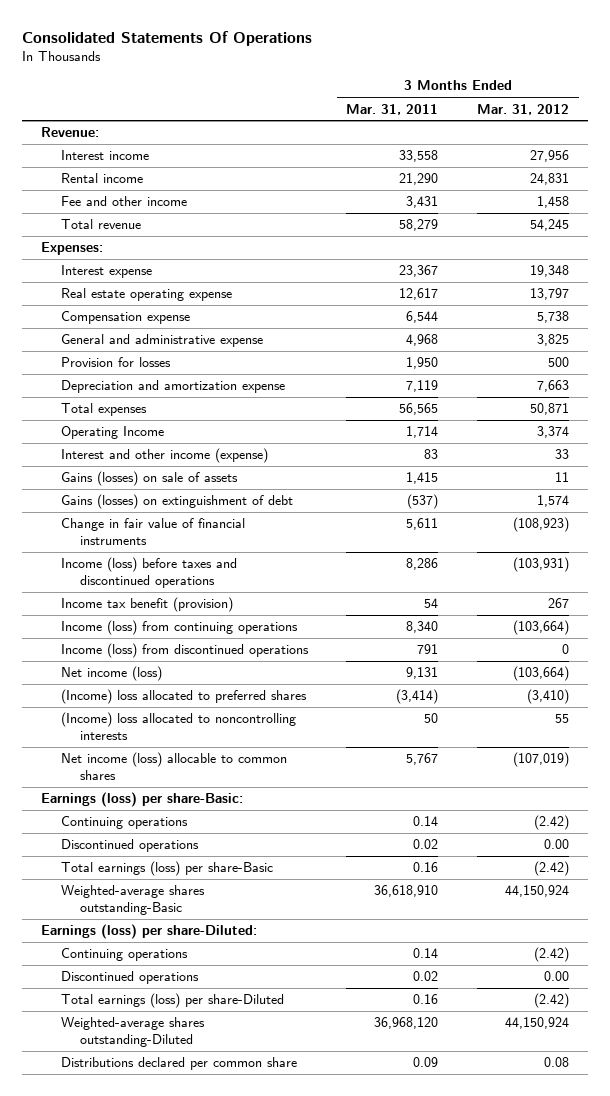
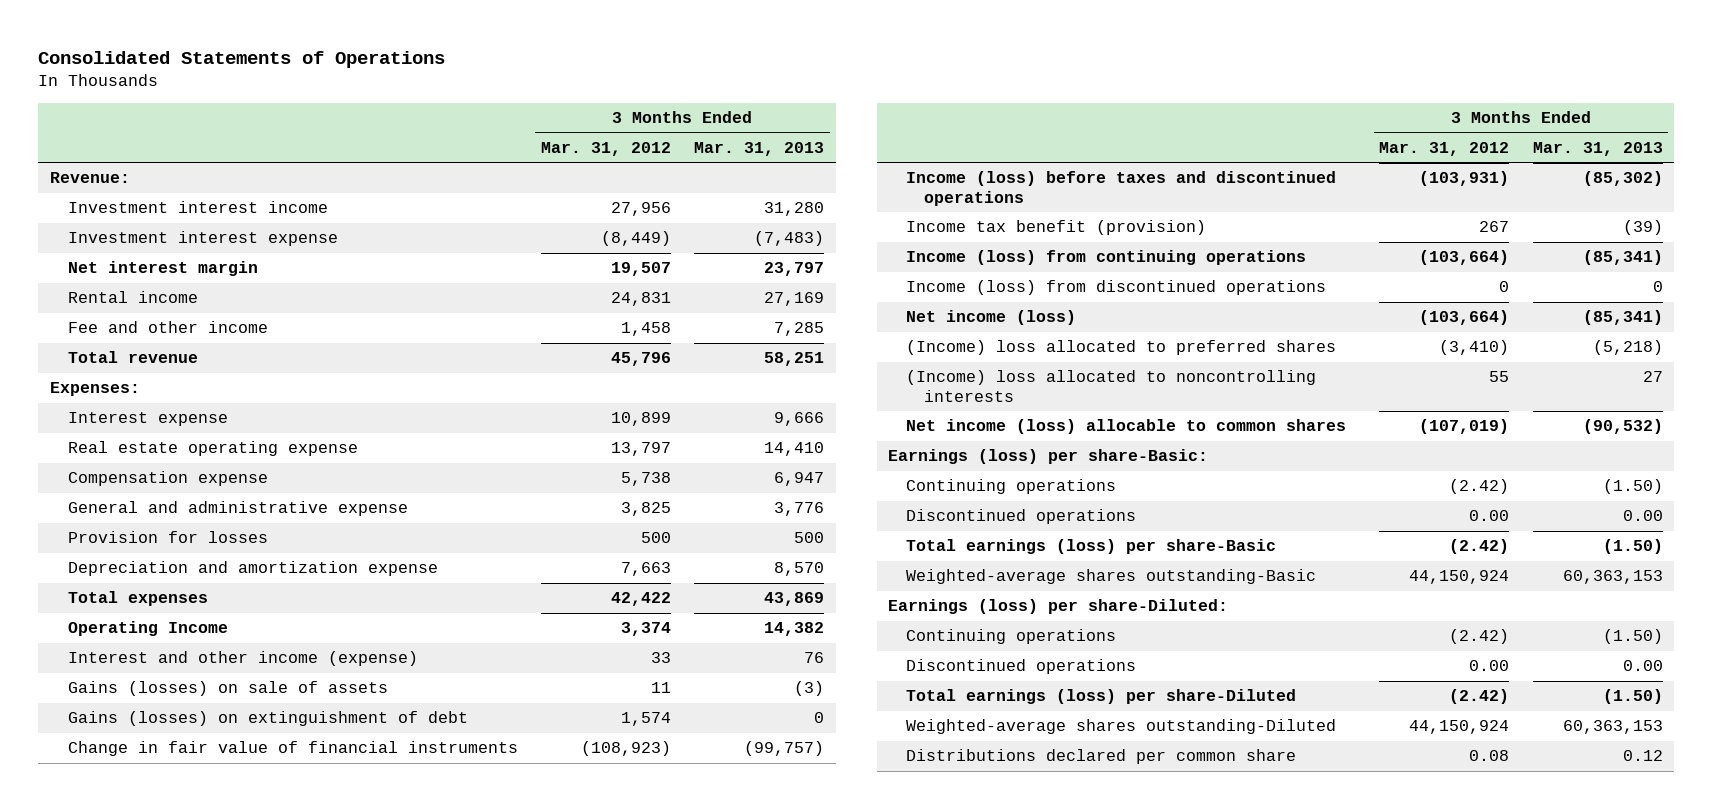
[21,30,312,46] Consolidated Statements Of Operations -> [38,50,446,68] Consolidated Statements of Operations
[346,103,439,115] Mar. 31, 2011 -> none
none -> [694,141,825,156] Mar. 31, 2013
[60,150,149,161] Interest income -> [67,201,328,214] Investment interest income
none -> [67,231,338,247] Investment interest expense
none -> [67,261,258,277] Net interest margin
[529,219,569,232] 54,245 -> [610,352,671,367] 45,796
[529,265,569,278] 19,348 -> [610,412,671,427] 10,899
[529,403,569,416] 50,871 -> [610,592,671,607] 42,422

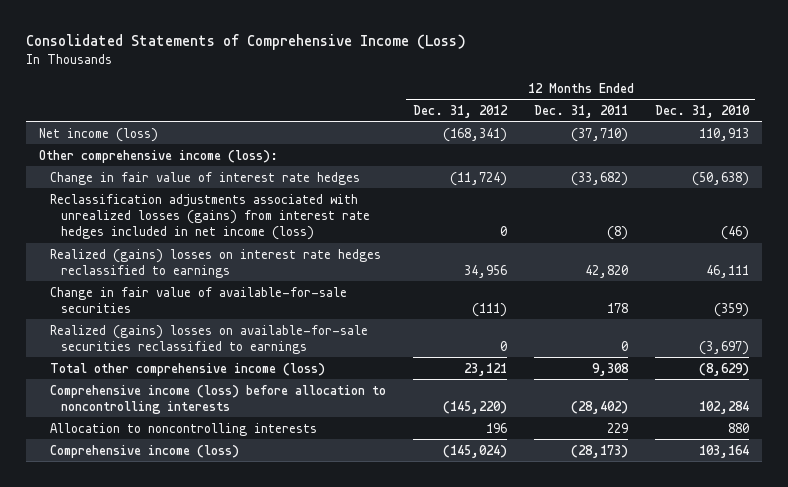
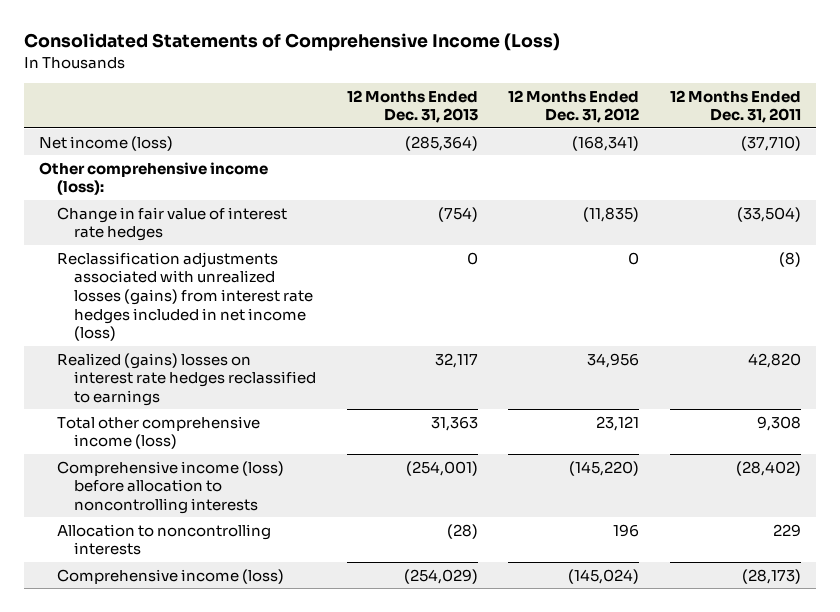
[654,104,750,118] Dec. 31, 2010 -> none
none -> [346,89,478,124] 12 Months Ended Dec. 31, 2013
[449,171,507,186] (11,724) -> [583,206,640,222] (11,835)
[570,171,628,186] (33,682) -> [737,206,802,222] (33,504)
[49,286,347,313] Change in fair value of available-for-sale securities -> none
[49,324,368,354] Realized (gains) losses on available-for-sale securities reclassified to earnings -> none

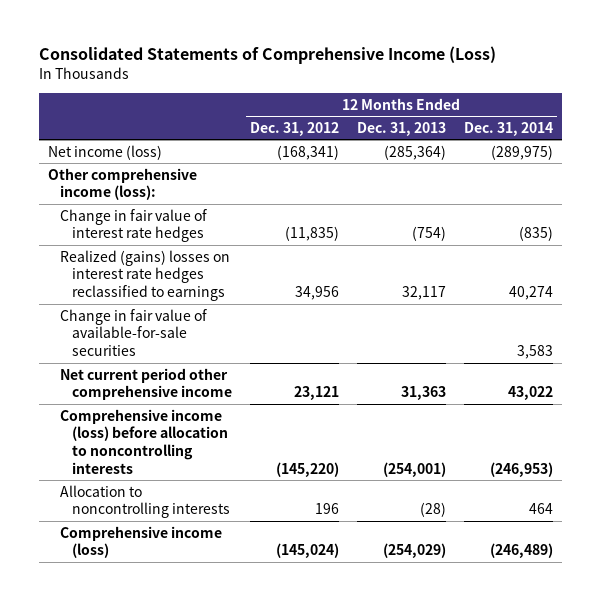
[670,89,802,124] 12 Months Ended Dec. 31, 2011 -> none
none -> [463,121,553,136] Dec. 31, 2014
[56,251,314,342] Reclassification adjustments associated with unrealized losses (gains) from interest rate hedges included in net income (loss) -> none
none -> [59,308,207,357] Change in fair value of available-for-sale securities
[56,415,260,450] Total other comprehensive income (loss) -> [59,367,233,401] Net current period other comprehensive income

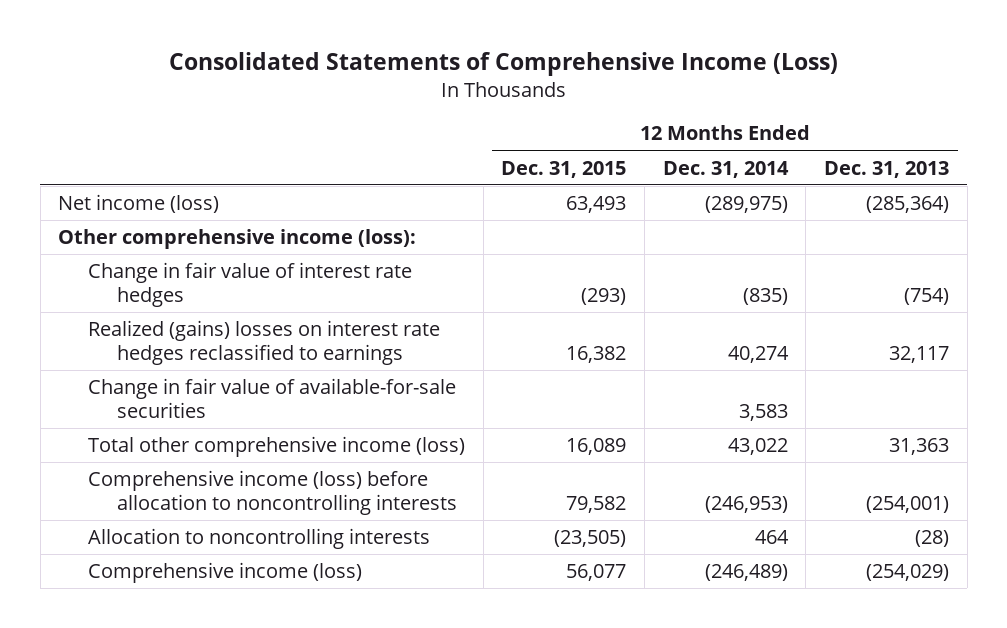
[250,121,340,136] Dec. 31, 2012 -> none
none -> [501,160,627,178] Dec. 31, 2015
[59,367,233,401] Net current period other comprehensive income -> [87,436,465,458] Total other comprehensive income (loss)

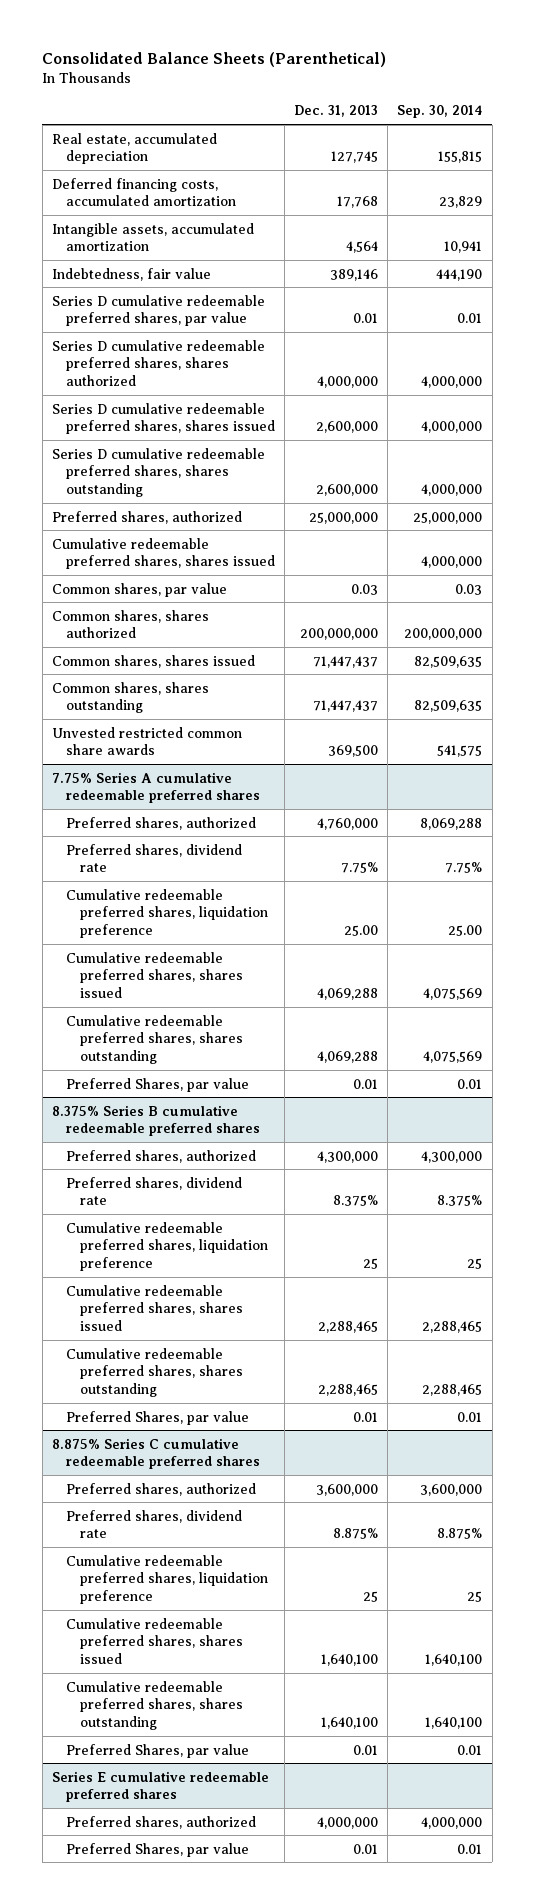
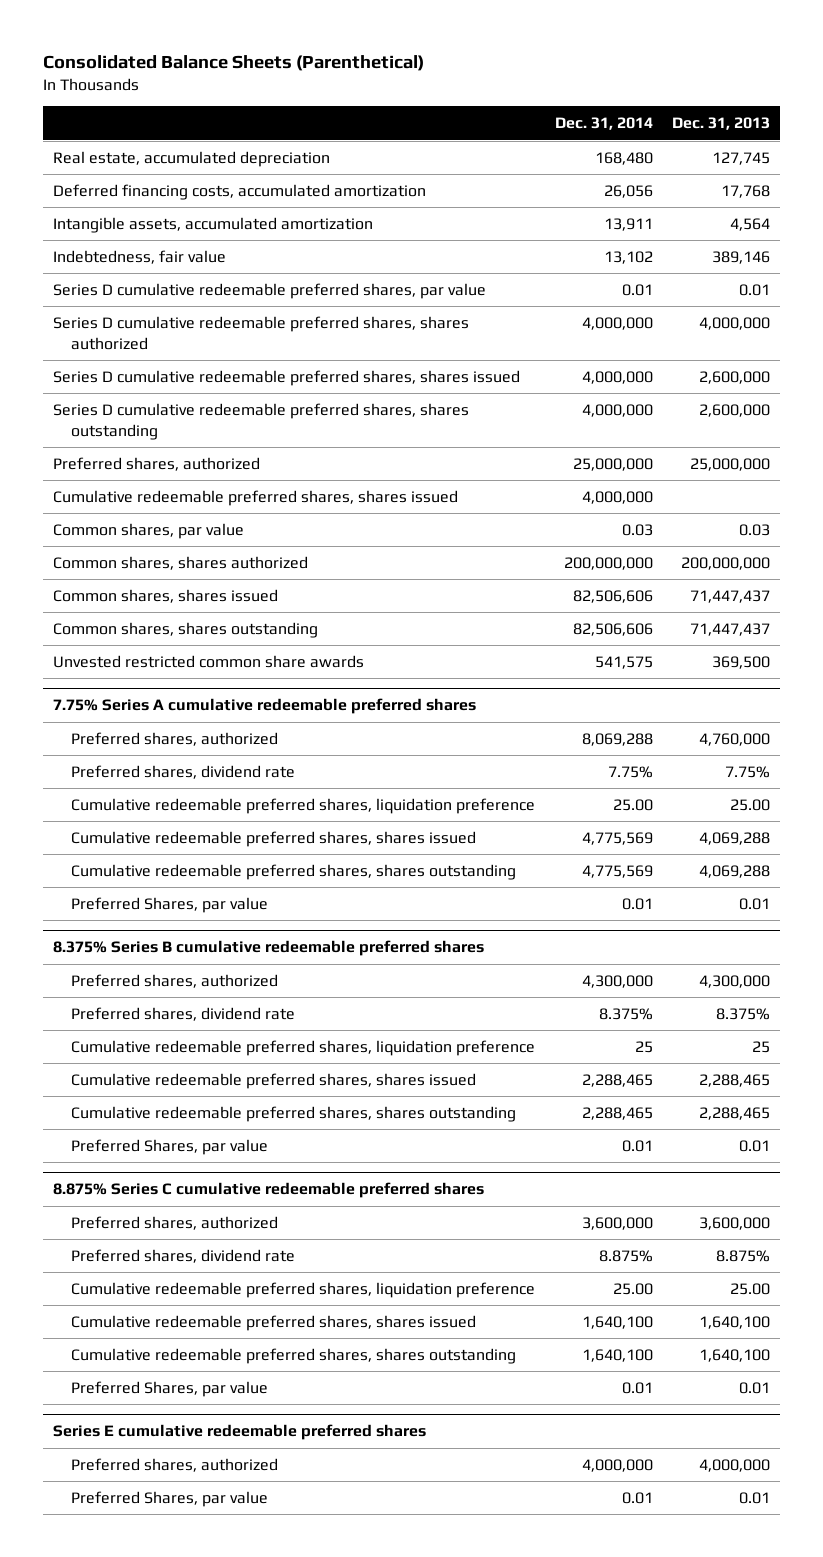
[397,105,483,119] Sep. 30, 2014 -> none
none -> [554,117,653,131] Dec. 31, 2014
[363,1590,379,1602] 25 -> [730,1282,771,1295] 25.00

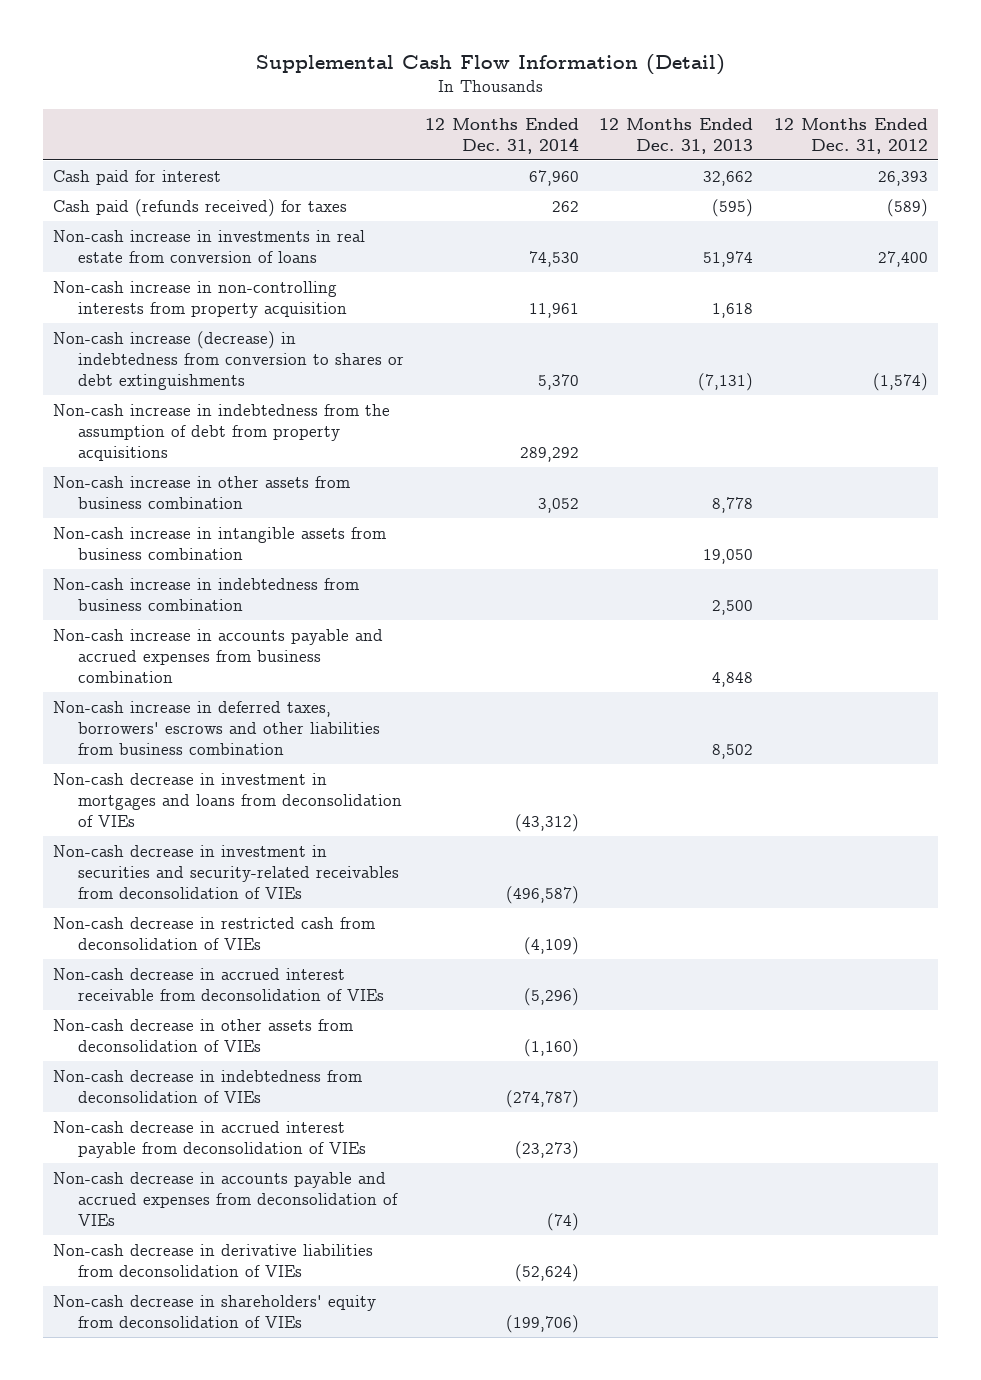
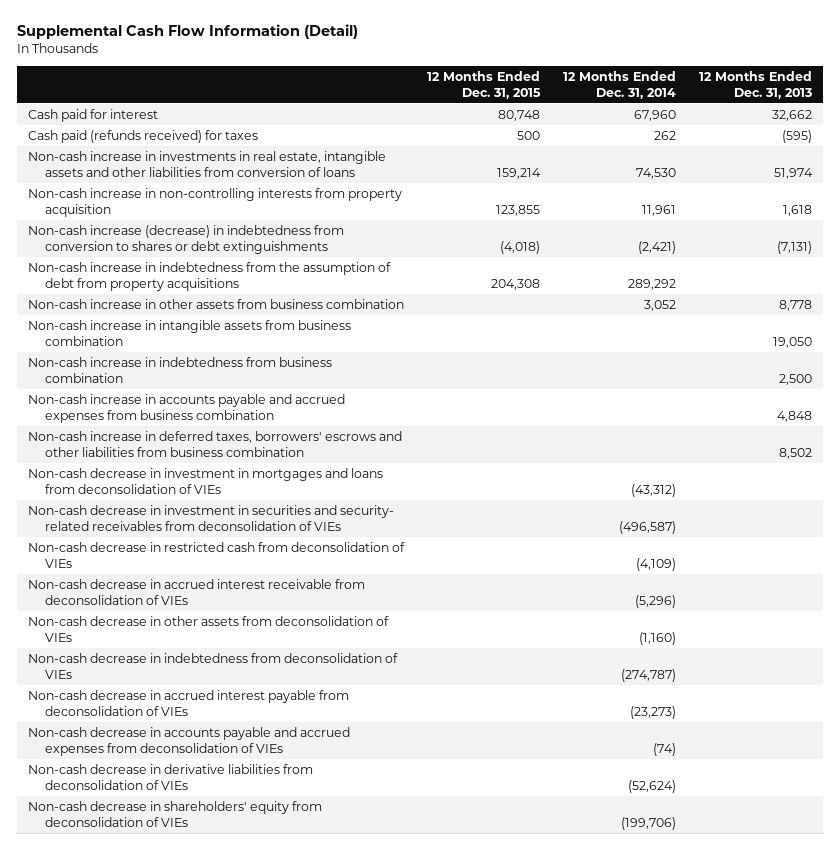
[774,117,929,154] 12 Months Ended Dec. 31, 2012 -> none
none -> [426,70,541,99] 12 Months Ended Dec. 31, 2015
[53,229,366,263] Non-cash increase in investments in real estate from conversion of loans -> [27,151,386,178] Non-cash increase in investments in real estate, intangible assets and other liabilities from conversion of loans
[537,373,579,390] 5,370 -> [637,241,676,255] (2,421)
[53,844,400,899] Non-cash decrease in investment in securities and security-related receivables from deconsolidation of VIEs -> [27,505,394,532] Non-cash decrease in investment in securities and security- related receivables from deconsolidation of VIEs

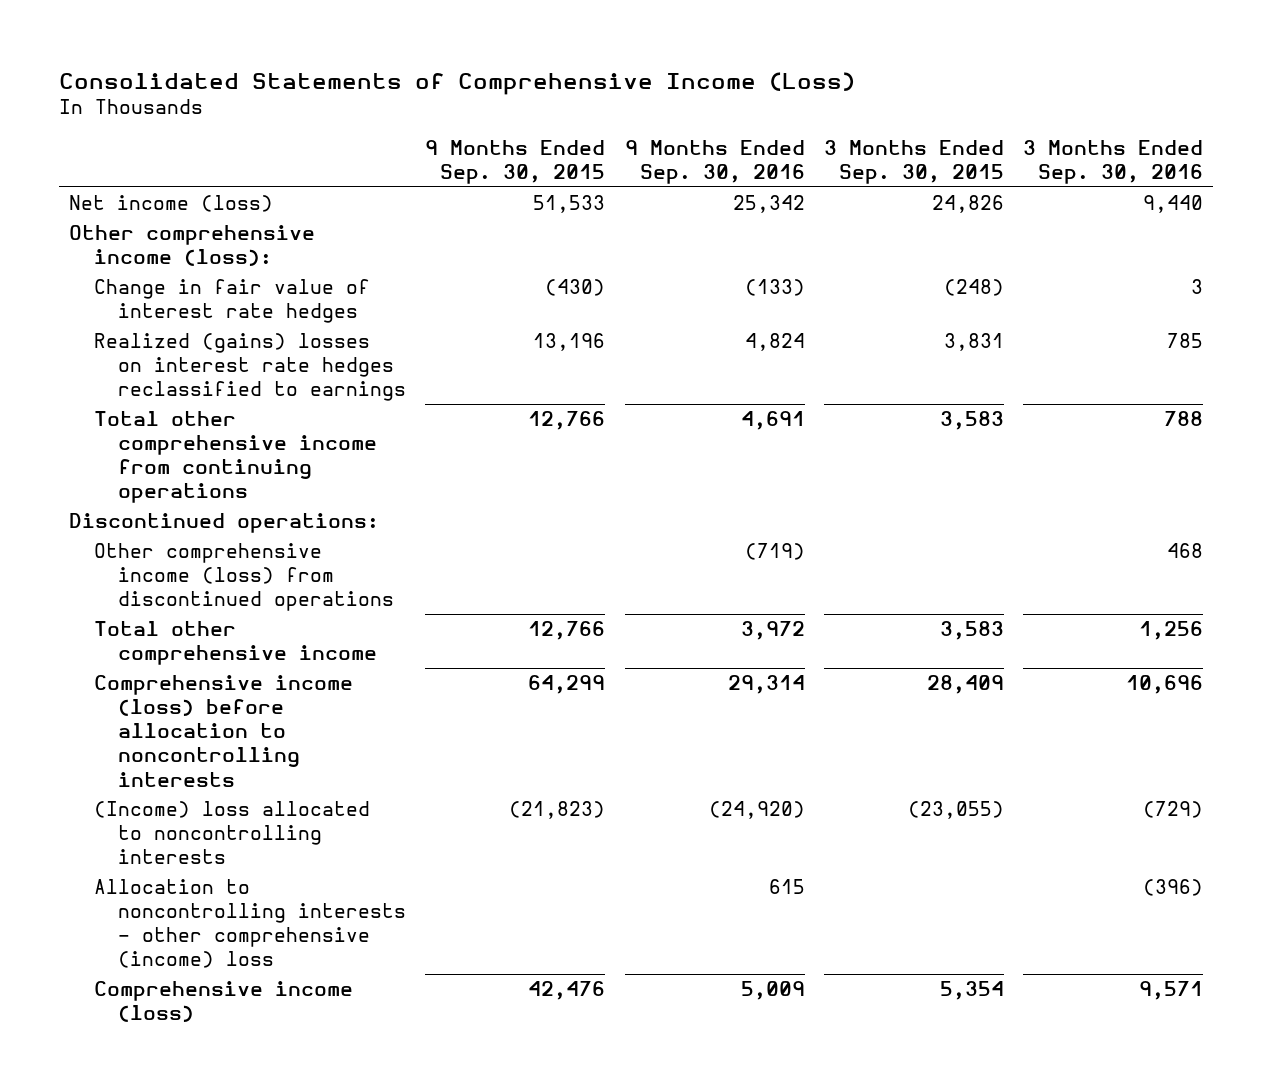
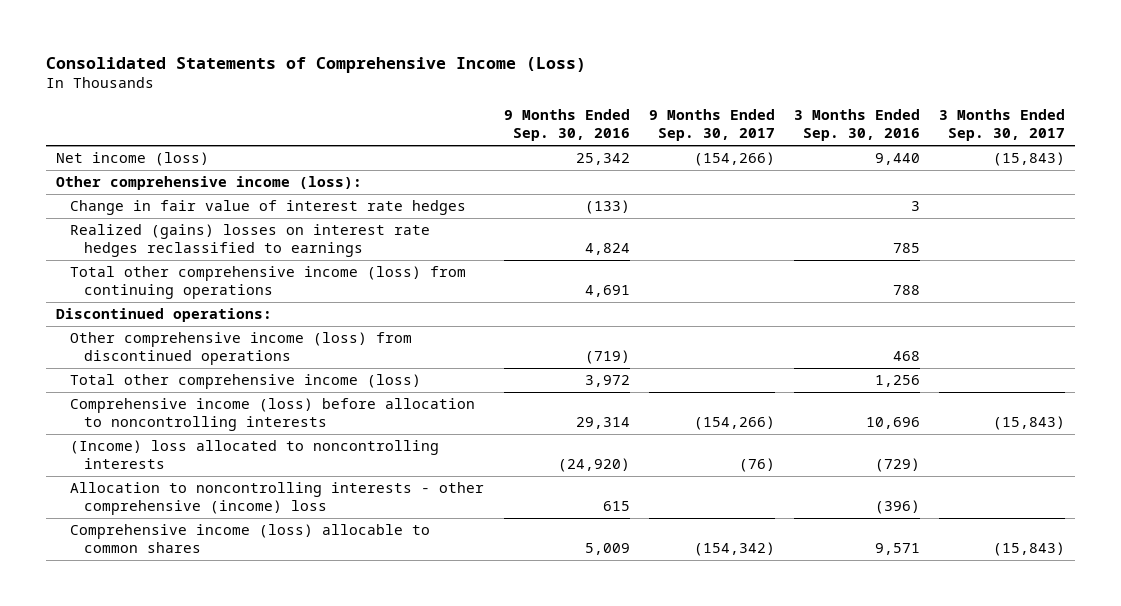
[425,139,606,185] 9 Months Ended Sep. 30, 2015 -> none
[823,139,1004,185] 3 Months Ended Sep. 30, 2015 -> none
none -> [648,109,775,142] 9 Months Ended Sep. 30, 2017
none -> [939,109,1066,142] 3 Months Ended Sep. 30, 2017
[93,410,378,504] Total other comprehensive income from continuing operations -> [70,266,467,300] Total other comprehensive income (loss) from continuing operations
[93,620,378,666] Total other comprehensive income -> [70,374,422,390] Total other comprehensive income (loss)
[93,980,353,1023] Comprehensive income (loss) -> [70,524,431,554] Comprehensive income (loss) allocable to common shares

